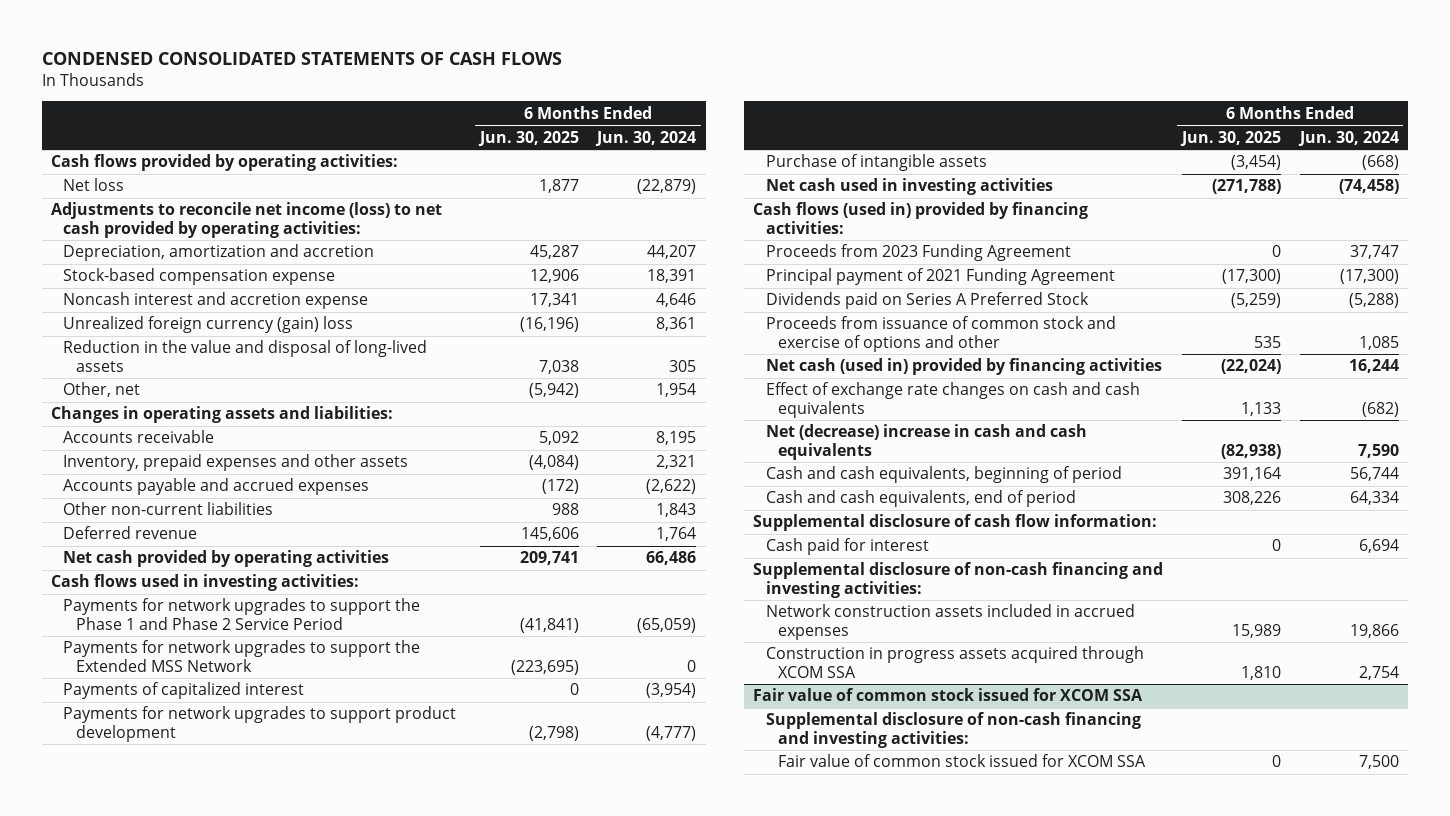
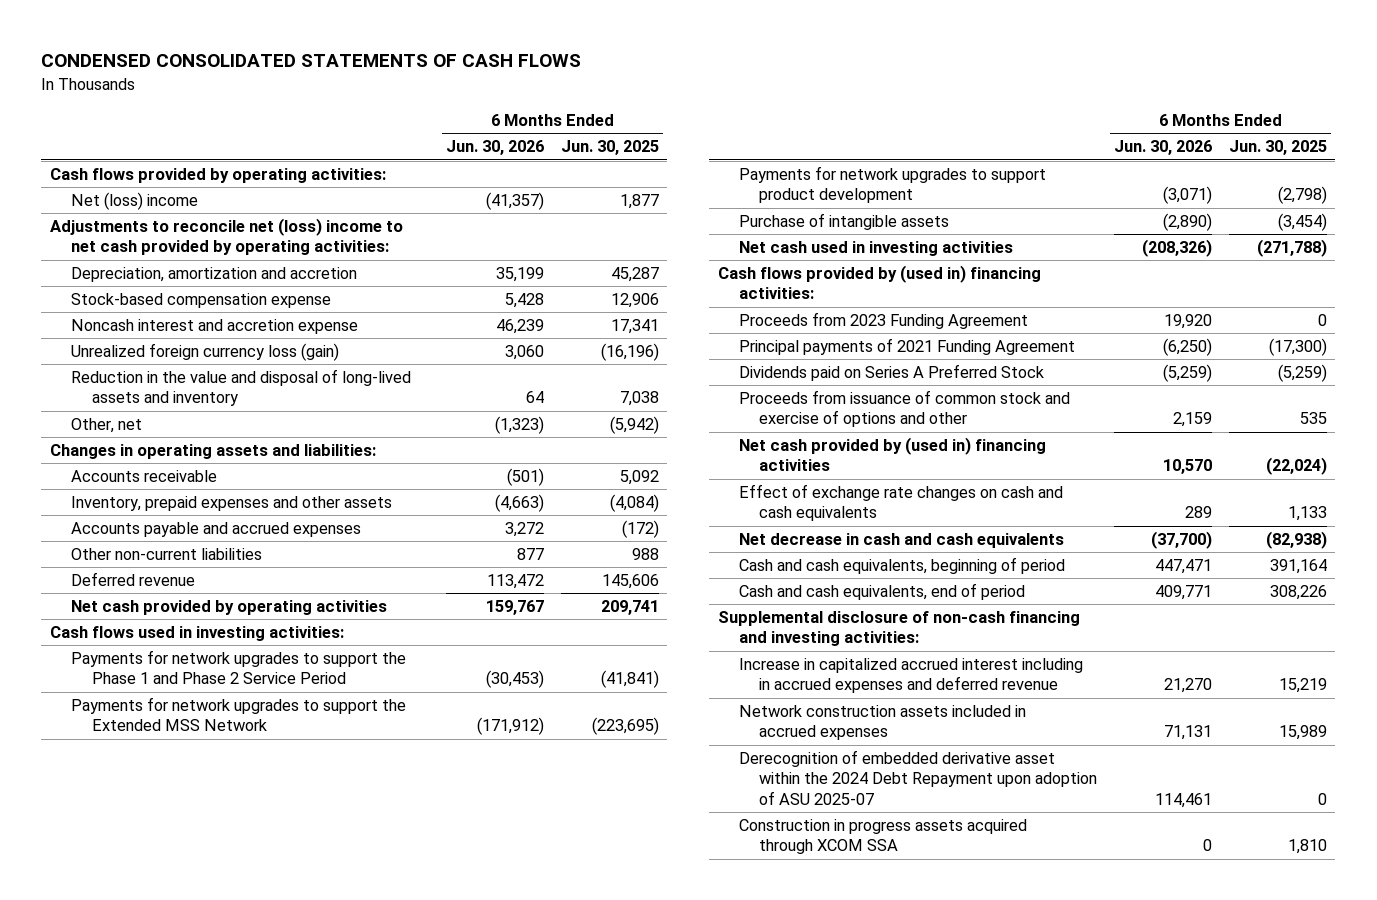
[595,130,697,146] Jun. 30, 2024 -> none
none -> [446,140,545,156] Jun. 30, 2026
[63,178,125,192] Net loss -> [70,192,198,211] Net (loss) income
[50,202,442,238] Adjustments to reconcile net income (loss) to net cash provided by operating activities: -> [49,218,403,256] Adjustments to reconcile net (loss) income to net cash provided by operating activities:
[63,316,354,334] Unrealized foreign currency (gain) loss -> [70,343,339,362] Unrealized foreign currency loss (gain)
[63,340,428,372] Reduction in the value and disposal of long-lived assets -> [70,369,411,407] Reduction in the value and disposal of long-lived assets and inventory
[63,682,305,700] Payments of capitalized interest -> none
[753,202,1089,234] Cash flows (used in) provided by financing activities: -> [717,265,1041,300] Cash flows provided by (used in) financing activities:
[765,268,1115,286] Principal payment of 2021 Funding Agreement -> [738,338,1075,356] Principal payments of 2021 Funding Agreement
[765,358,1162,376] Net cash (used in) provided by financing activities -> [738,437,1046,472] Net cash provided by (used in) financing activities
[765,424,1087,460] Net (decrease) increase in cash and cash equivalents -> [738,533,1064,549] Net decrease in cash and cash equivalents
[753,514,1158,532] Supplemental disclosure of cash flow information: -> none
[765,538,929,556] Cash paid for interest -> none
none -> [738,658,1083,694] Increase in capitalized accrued interest including in accrued expenses and deferred revenue
none -> [738,750,1098,805] Derecognition of embedded derivative asset within the 2024 Debt Repayment upon adoption of ASU 2025-07
[753,688,1144,702] Fair value of common stock issued for XCOM SSA -> none
[765,712,1141,748] Supplemental disclosure of non-cash financing and investing activities: -> none
[778,754,1147,768] Fair value of common stock issued for XCOM SSA -> none

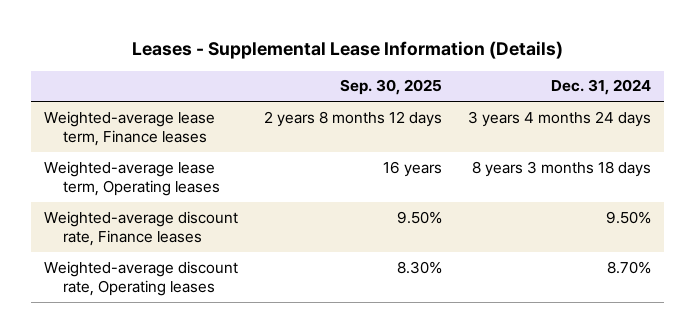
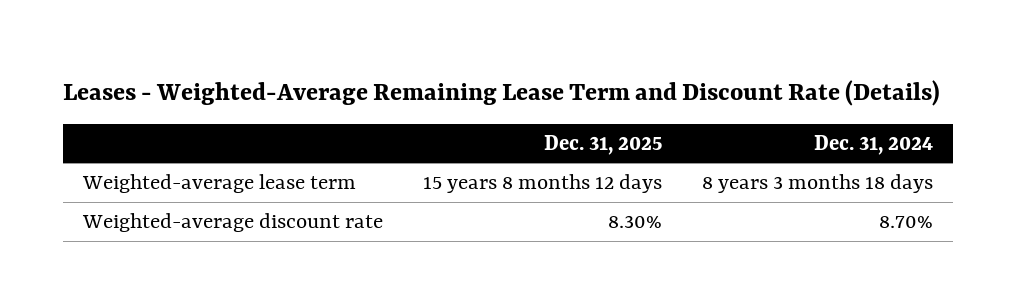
[131,41,563,60] Leases - Supplemental Lease Information (Details) -> [62,79,940,106] Leases - Weighted-Average Remaining Lease Term and Discount Rate (Details)
[340,79,443,96] Sep. 30, 2025 -> none
none -> [544,135,663,156] Dec. 31, 2025
[44,110,216,146] Weighted-average lease term, Finance leases -> none
[44,210,239,246] Weighted-average discount rate, Finance leases -> none
[44,160,220,196] Weighted-average lease term, Operating leases -> [81,174,356,194] Weighted-average lease term
[44,260,239,296] Weighted-average discount rate, Operating leases -> [81,213,383,233] Weighted-average discount rate

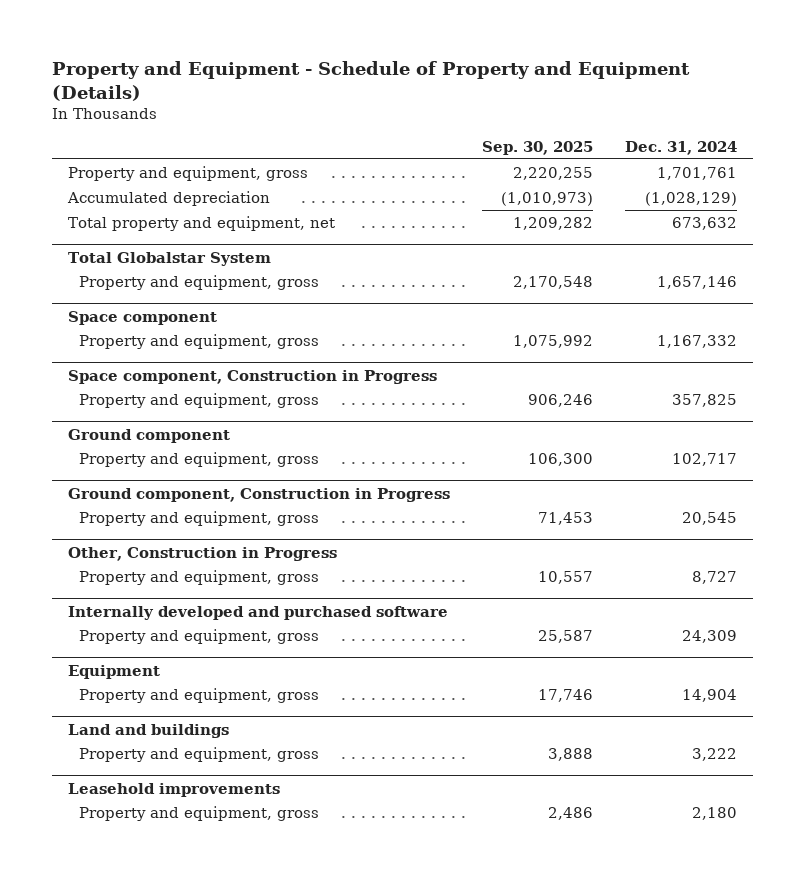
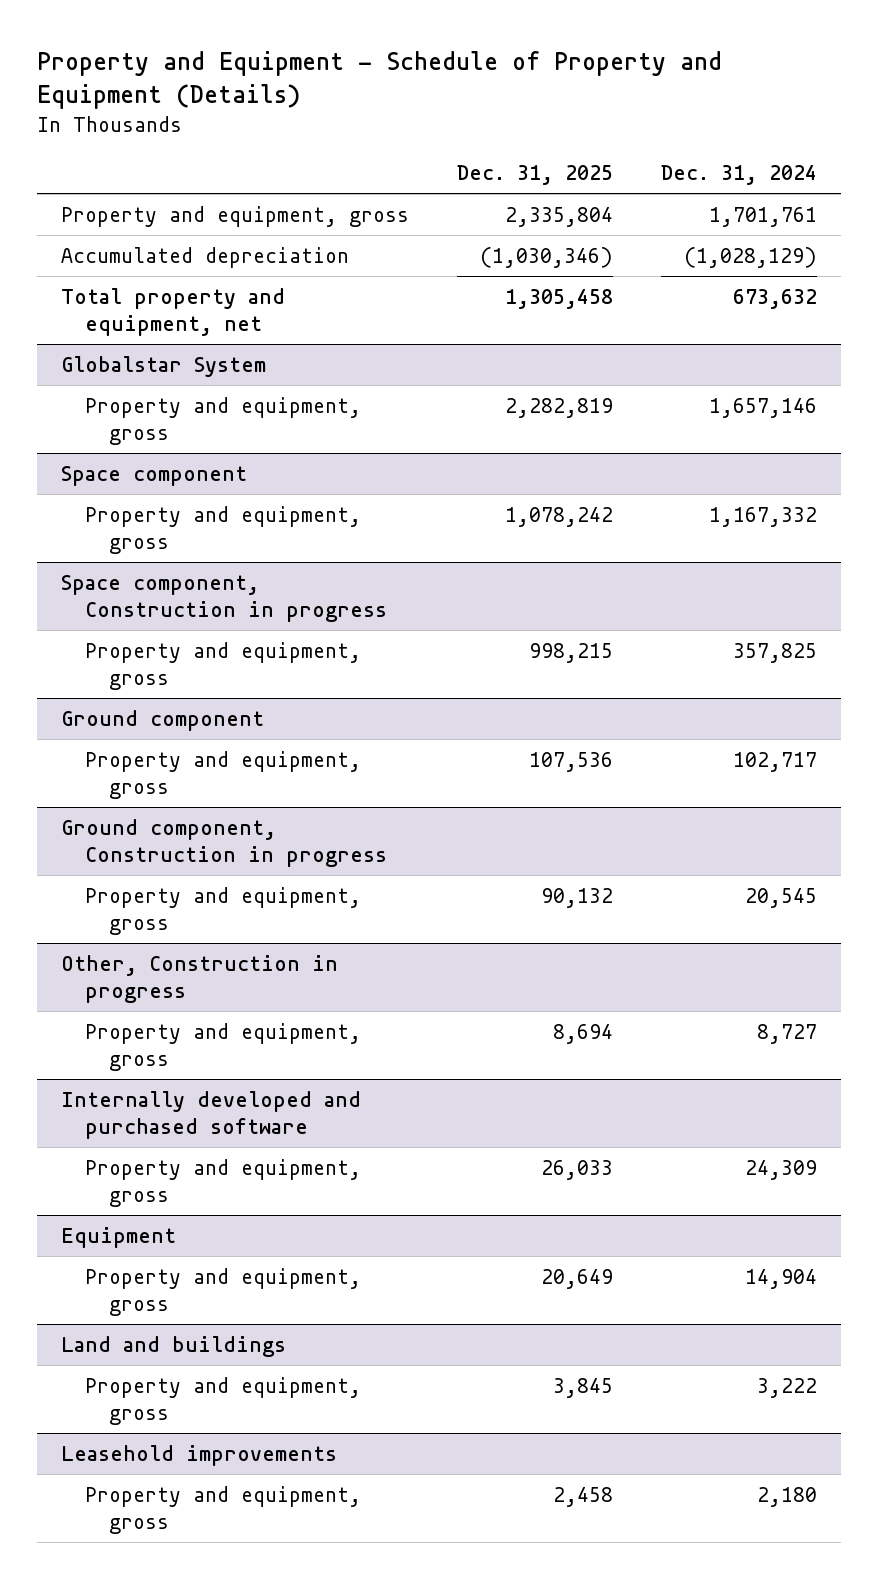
[481,140,593,155] Sep. 30, 2025 -> none
none -> [457,165,614,186] Dec. 31, 2025
[67,251,271,266] Total Globalstar System -> [61,355,267,377] Globalstar System
[67,369,437,384] Space component, Construction in Progress -> [61,574,387,622] Space component, Construction in progress
[67,487,450,502] Ground component, Construction in Progress -> [61,818,387,867] Ground component, Construction in progress
[67,546,337,561] Other, Construction in Progress -> [61,954,339,1003] Other, Construction in progress

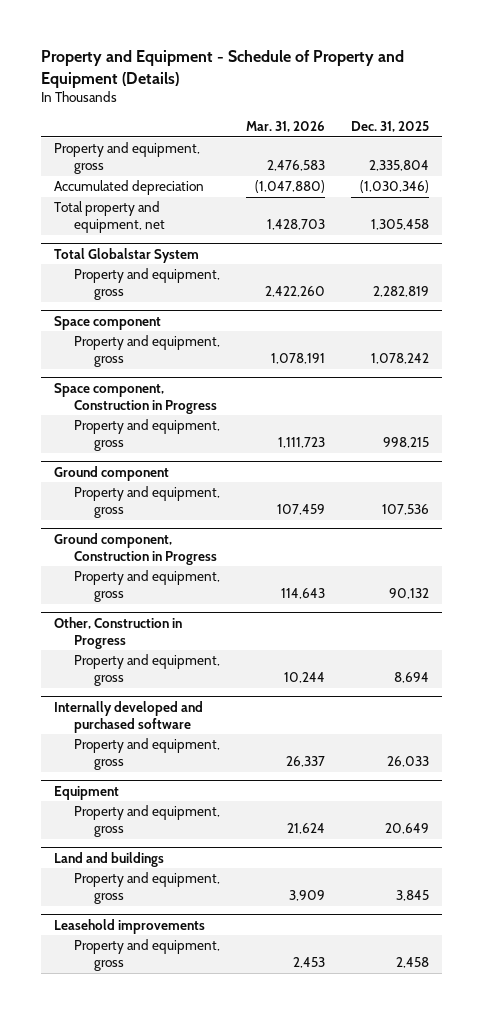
[660,165,817,186] Dec. 31, 2024 -> none
none -> [246,121,326,133] Mar. 31, 2026
[61,355,267,377] Globalstar System -> [54,247,200,263] Total Globalstar System
[61,574,387,622] Space component, Construction in progress -> [54,382,218,414] Space component, Construction in Progress
[61,818,387,867] Ground component, Construction in progress -> [54,532,218,565] Ground component, Construction in Progress
[61,954,339,1003] Other, Construction in progress -> [54,616,183,649] Other, Construction in Progress

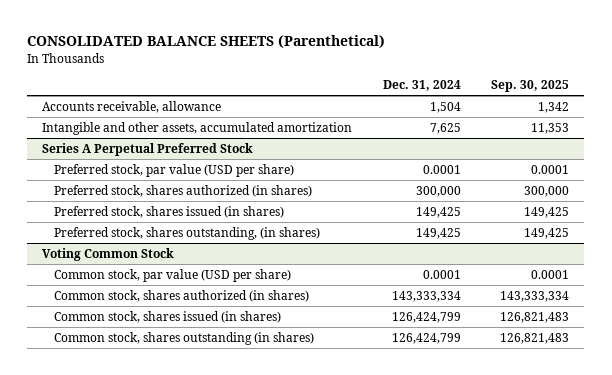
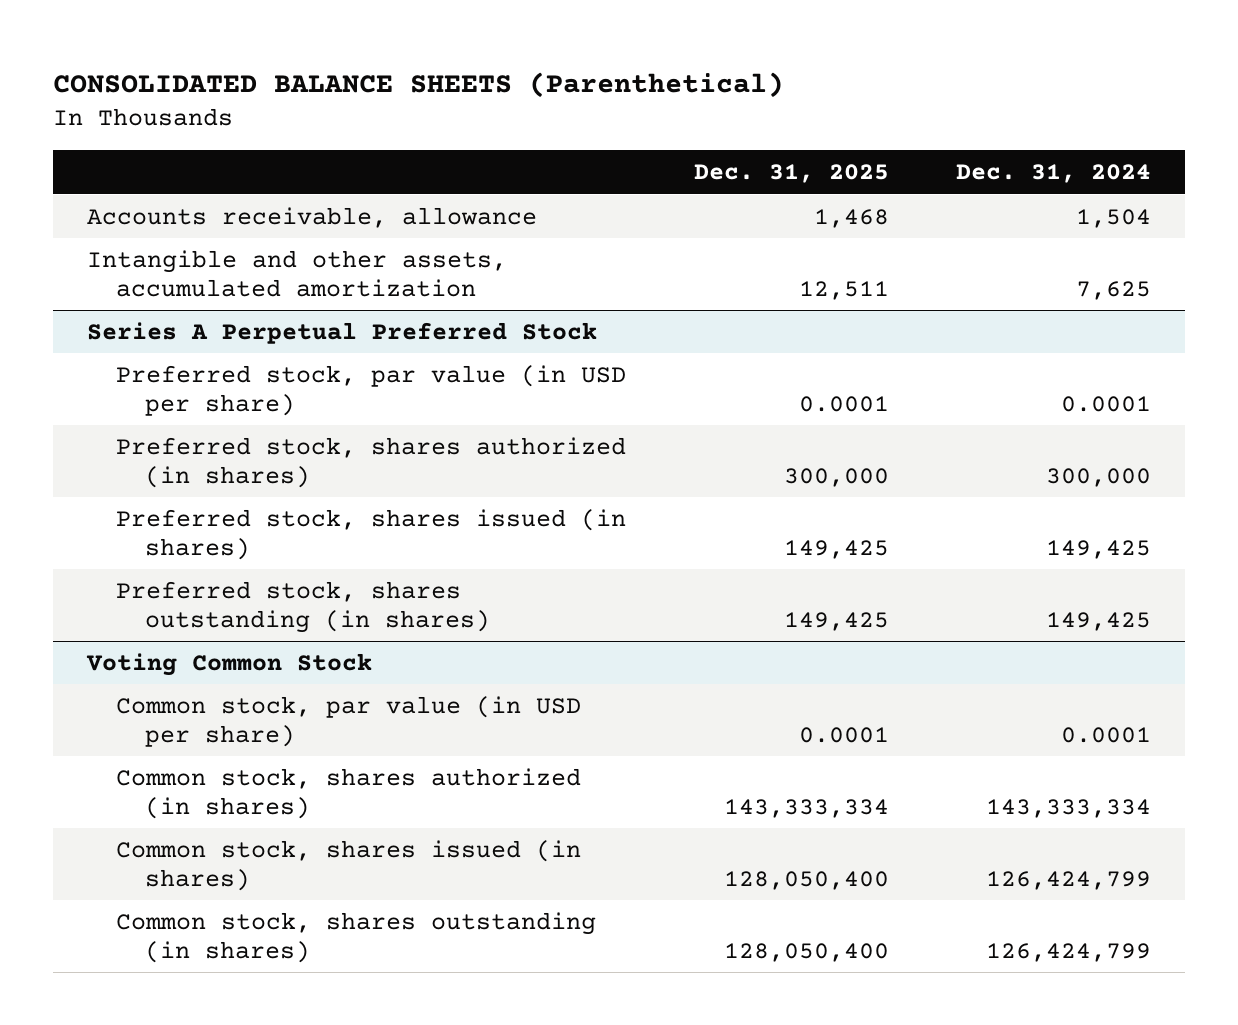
[491,80,570,93] Sep. 30, 2025 -> none
none -> [693,164,889,184] Dec. 31, 2025
[54,163,295,177] Preferred stock, par value (USD per share) -> [115,364,626,416] Preferred stock, par value (in USD per share)
[54,226,321,240] Preferred stock, shares outstanding, (in shares) -> [115,580,490,633] Preferred stock, shares outstanding (in shares)
[54,268,292,282] Common stock, par value (USD per share) -> [115,695,581,747] Common stock, par value (in USD per share)

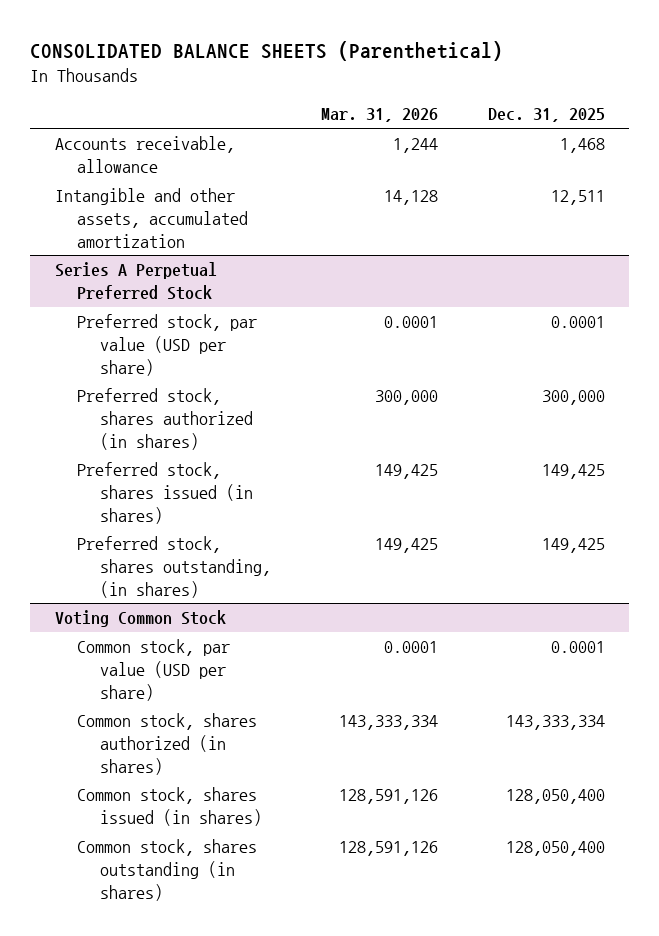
[956,164,1152,184] Dec. 31, 2024 -> none
none -> [320,108,438,123] Mar. 31, 2026
[115,364,626,416] Preferred stock, par value (in USD per share) -> [77,314,258,376] Preferred stock, par value (USD per share)
[115,580,490,633] Preferred stock, shares outstanding (in shares) -> [77,536,272,598] Preferred stock, shares outstanding, (in shares)
[115,695,581,747] Common stock, par value (in USD per share) -> [77,639,231,701] Common stock, par value (USD per share)

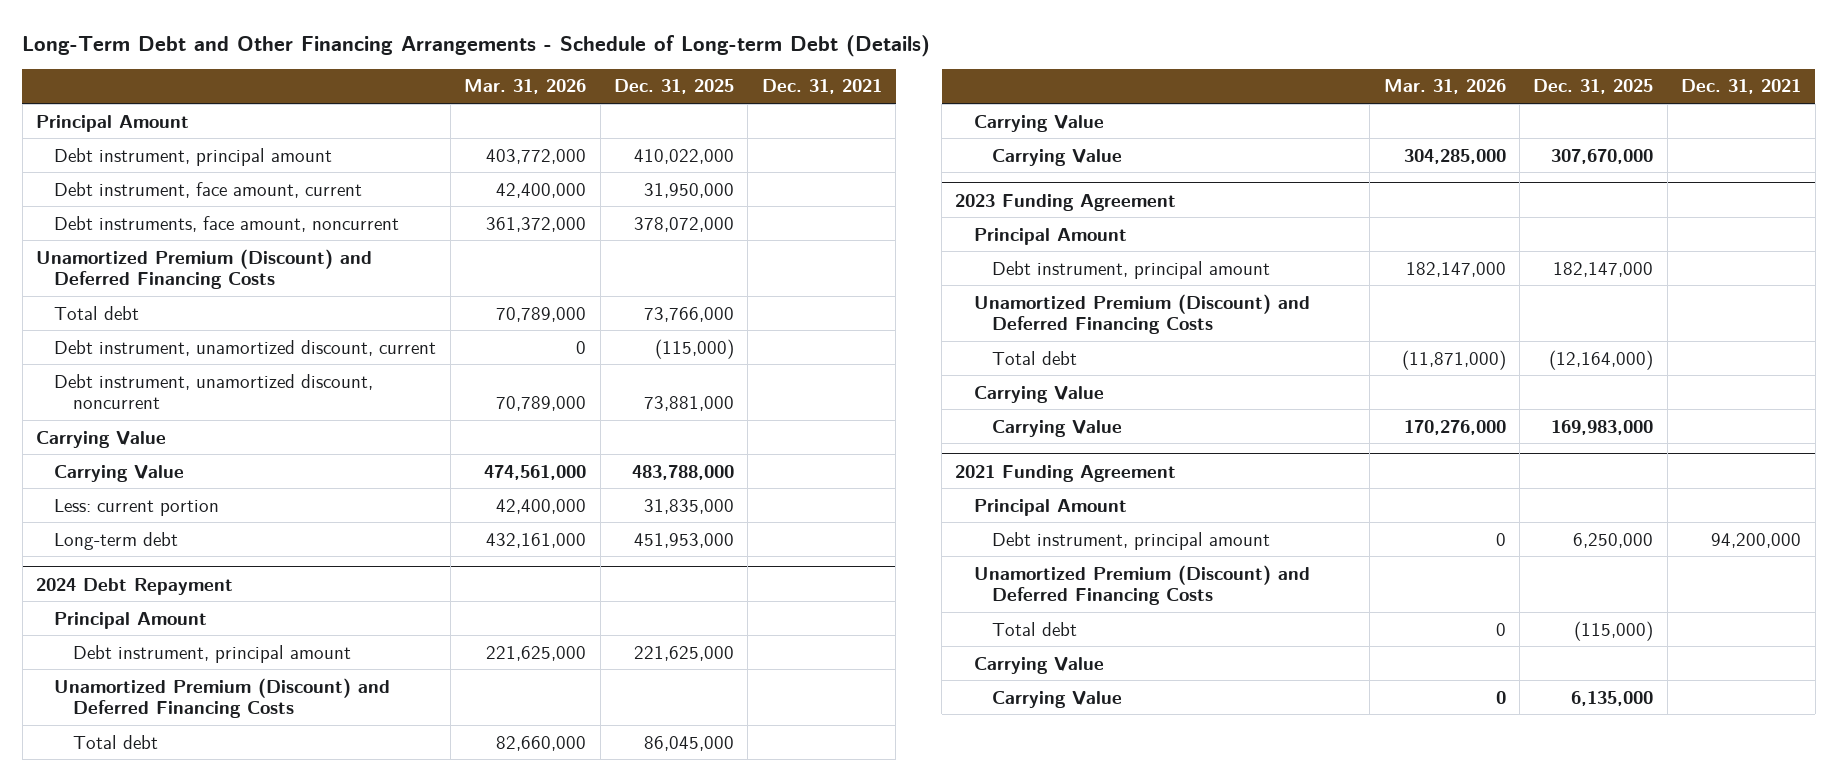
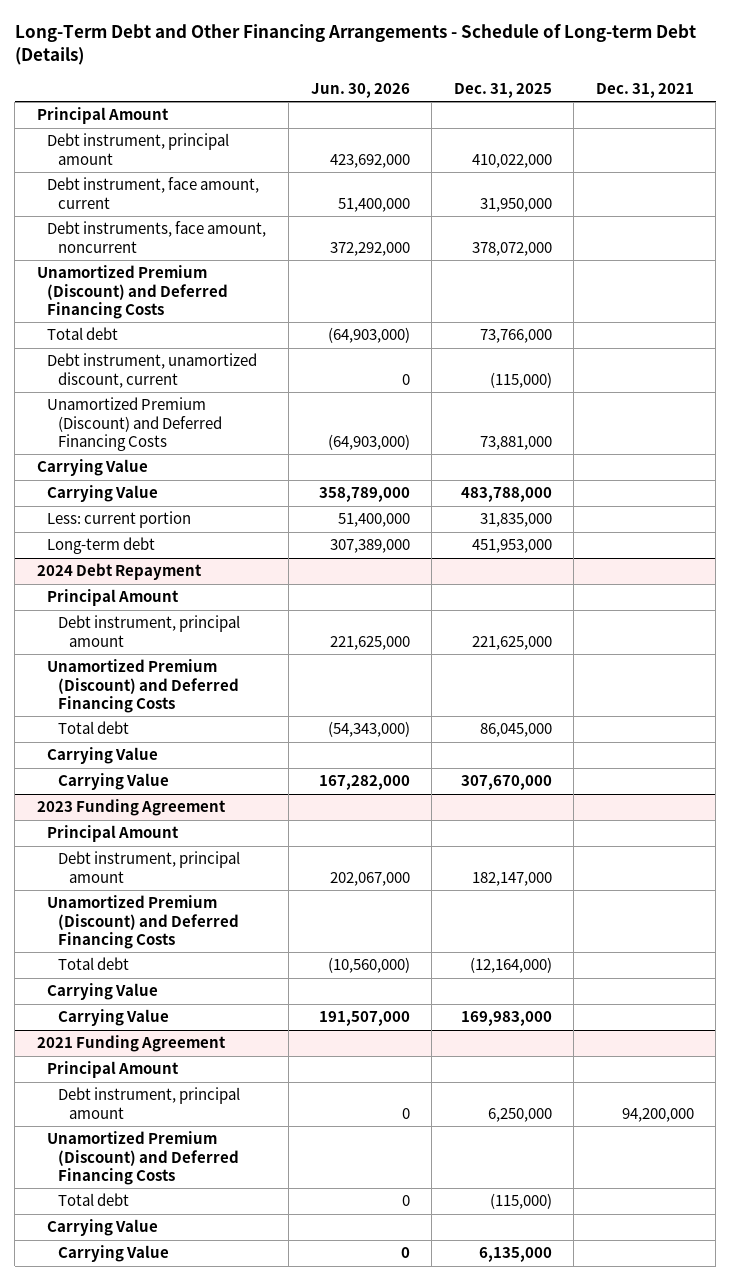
[464,79,587,95] Mar. 31, 2026 -> none
none -> [310,82,410,98] Jun. 30, 2026
[54,373,374,410] Debt instrument, unamortized discount, noncurrent -> [47,397,223,451] Unamortized Premium (Discount) and Deferred Financing Costs

